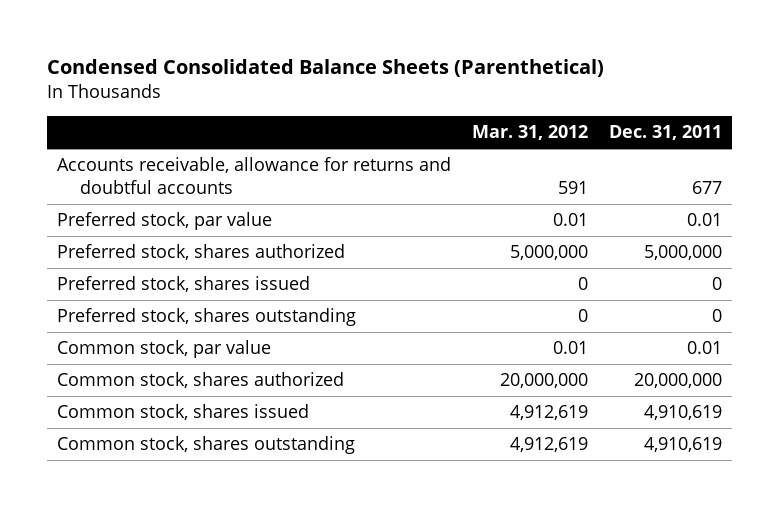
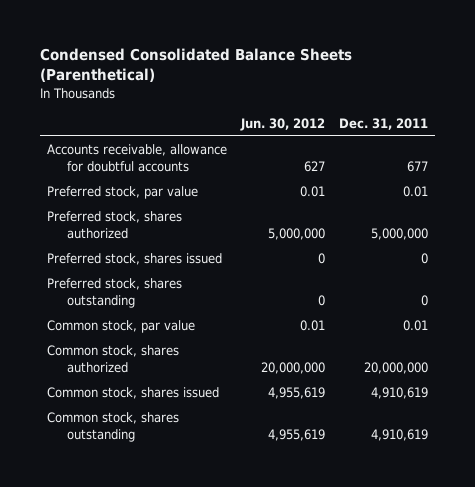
[472,125,589,141] Mar. 31, 2012 -> none
none -> [240,118,326,132] Jun. 30, 2012
[57,157,452,194] Accounts receivable, allowance for returns and doubtful accounts -> [47,144,228,173] Accounts receivable, allowance for doubtful accounts

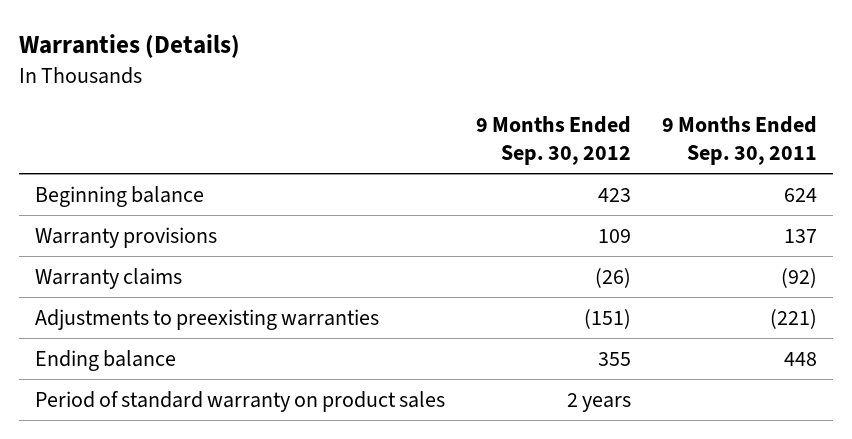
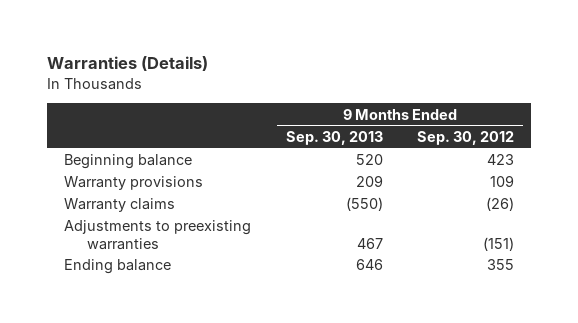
[662,116,818,165] 9 Months Ended Sep. 30, 2011 -> none
none -> [285,130,383,145] Sep. 30, 2013
[34,390,445,412] Period of standard warranty on product sales -> none

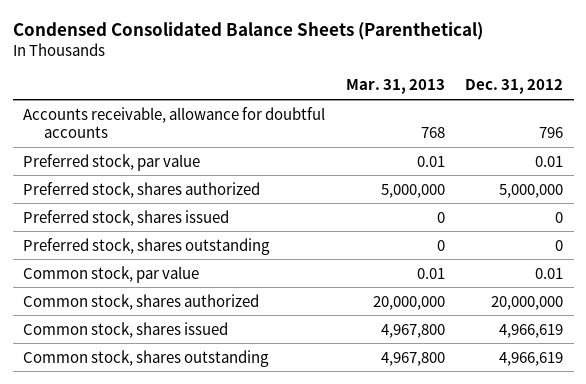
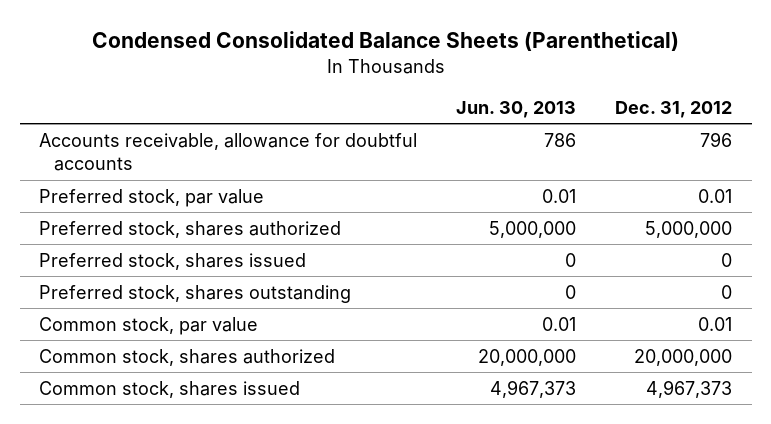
[345,79,445,95] Mar. 31, 2013 -> none
none -> [456,100,577,118] Jun. 30, 2013
[22,349,269,367] Common stock, shares outstanding -> none
[499,323,564,338] 4,966,619 -> [646,379,733,398] 4,967,373

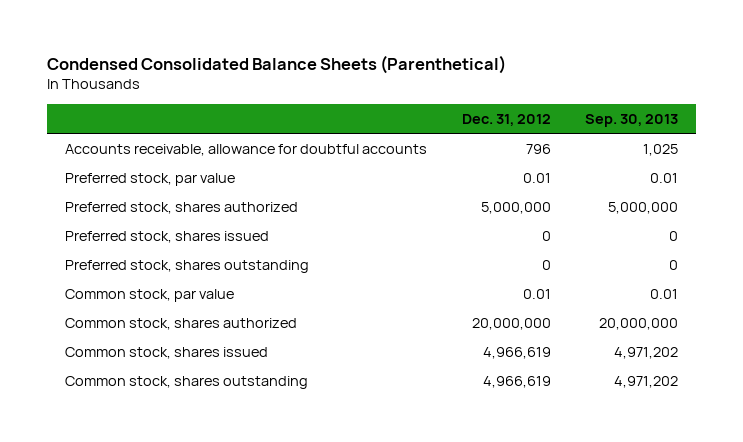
[456,100,577,118] Jun. 30, 2013 -> none
none -> [585,113,679,127] Sep. 30, 2013
[646,379,733,398] 4,967,373 -> [482,346,551,359] 4,966,619
none -> [64,375,308,389] Common stock, shares outstanding

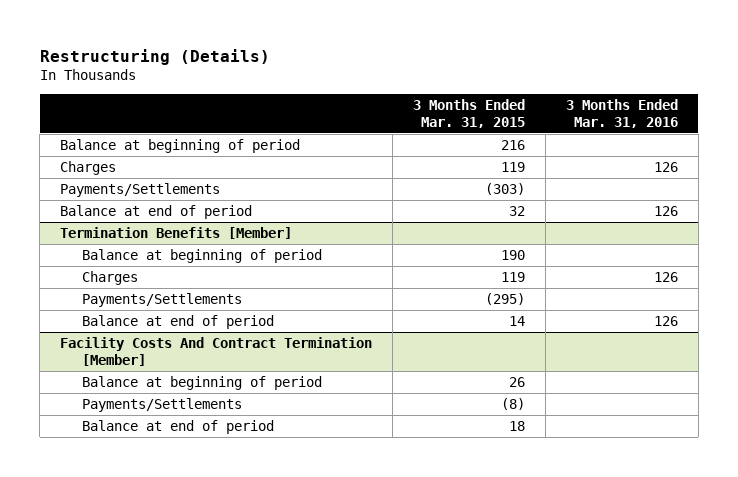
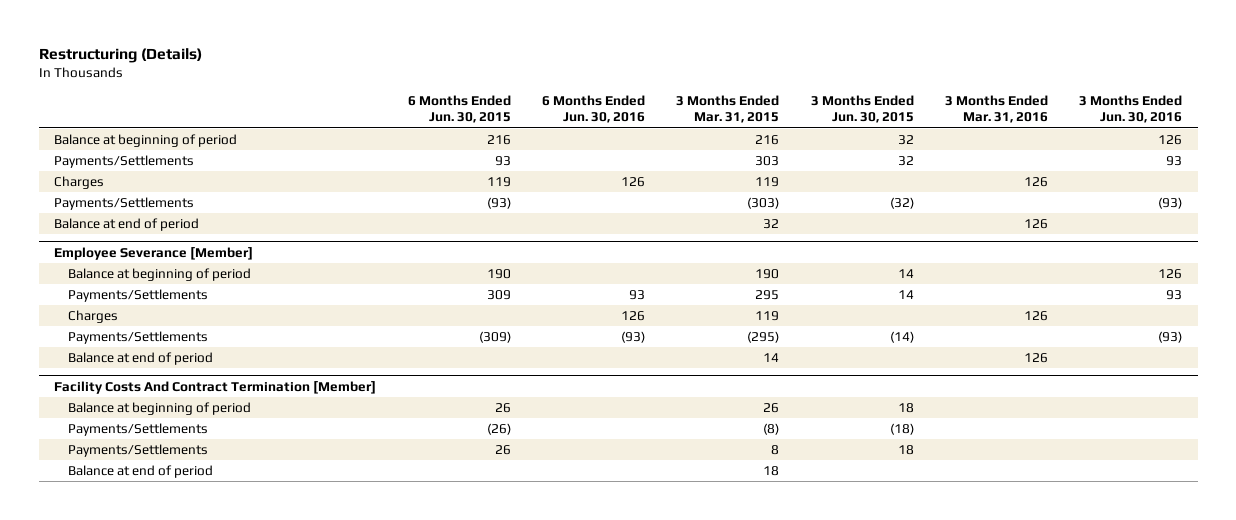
none -> [407,95,511,124] 6 Months Ended Jun. 30, 2015
none -> [541,95,645,124] 6 Months Ended Jun. 30, 2016
none -> [810,95,914,124] 3 Months Ended Jun. 30, 2015
none -> [1079,95,1183,124] 3 Months Ended Jun. 30, 2016
none -> [54,154,195,168] Payments/Settlements
[60,227,293,240] Termination Benefits [Member] -> [54,246,254,260] Employee Severance [Member]
none -> [67,288,208,302] Payments/Settlements
none -> [67,443,208,457] Payments/Settlements

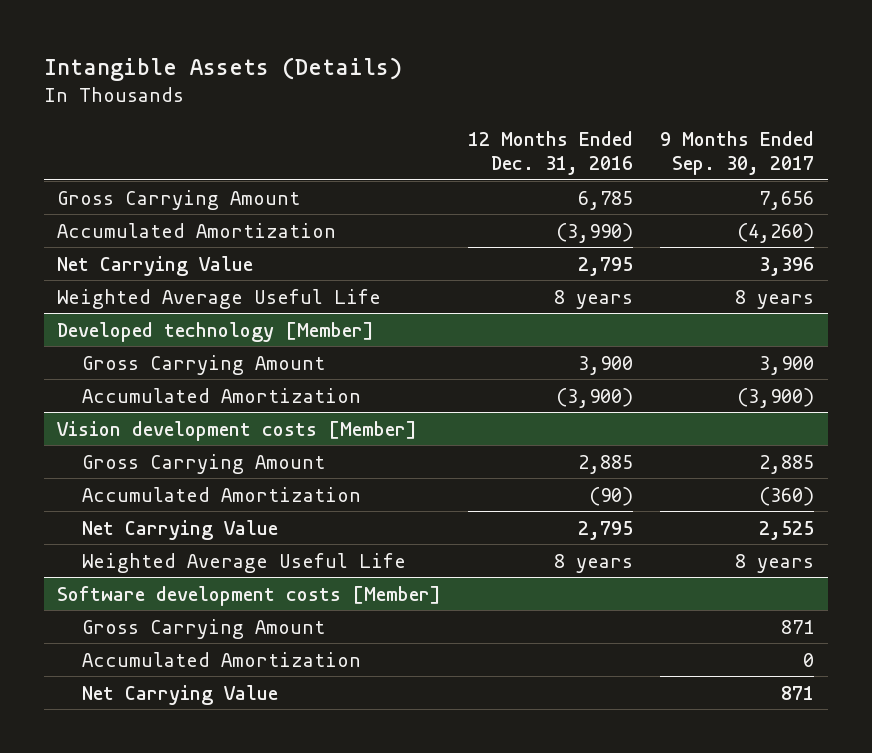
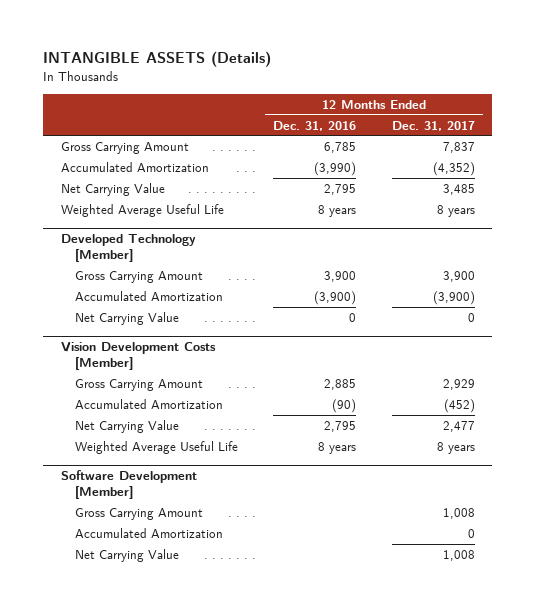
[43,56,402,81] Intangible Assets (Details) -> [43,51,272,68] INTANGIBLE ASSETS (Details)
[660,130,815,176] 9 Months Ended Sep. 30, 2017 -> none
none -> [391,120,475,131] Dec. 31, 2017
[57,321,375,342] Developed technology [Member] -> [60,234,196,263] Developed Technology [Member]
none -> [75,311,180,325] Net Carrying Value
[57,420,418,441] Vision development costs [Member] -> [60,342,216,371] Vision Development Costs [Member]
[57,585,442,606] Software development costs [Member] -> [60,470,197,500] Software Development [Member]

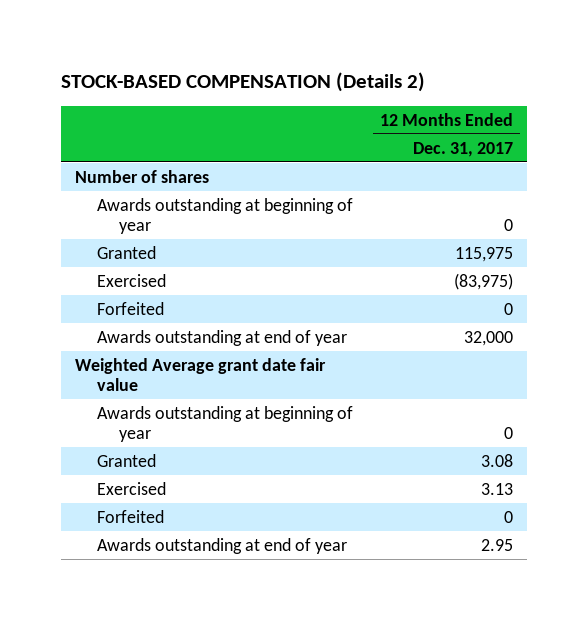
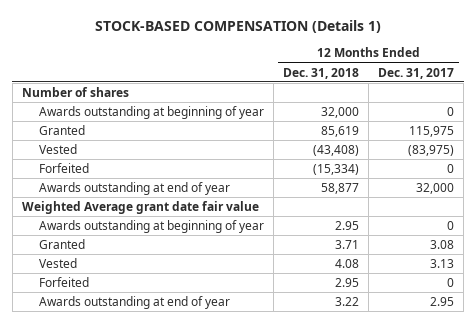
[60,72,425,93] STOCK-BASED COMPENSATION (Details 2) -> [95,20,382,34] STOCK-BASED COMPENSATION (Details 1)
none -> [282,67,359,79] Dec. 31, 2018
[96,273,166,287] Exercised -> [38,144,77,155] Vested
[96,481,166,495] Exercised -> [38,258,77,269] Vested

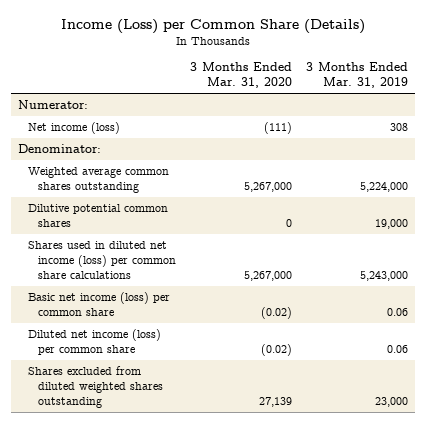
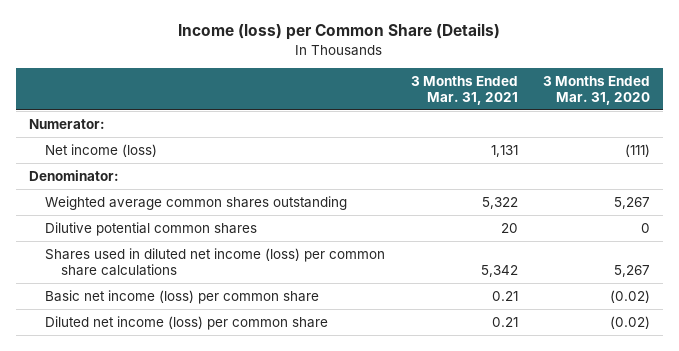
[60,18,365,34] Income (Loss) per Common Share (Details) -> [178,23,501,41] Income (loss) per Common Share (Details)
[305,62,408,89] 3 Months Ended Mar. 31, 2019 -> none
none -> [410,75,518,105] 3 Months Ended Mar. 31, 2021
[244,181,293,192] 5,267,000 -> [614,196,651,209] 5,267
[244,270,293,281] 5,267,000 -> [614,264,651,277] 5,267
[28,365,164,408] Shares excluded from diluted weighted shares outstanding -> none

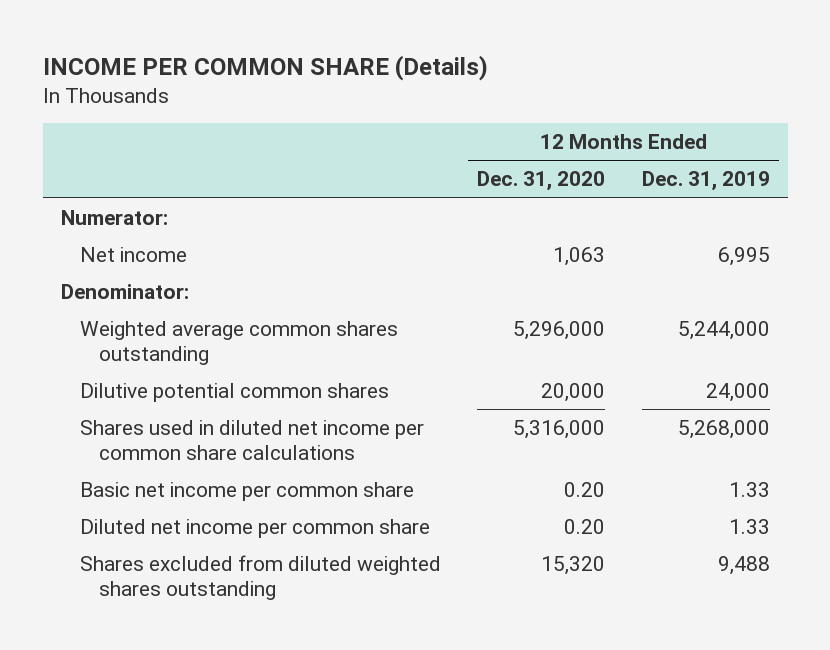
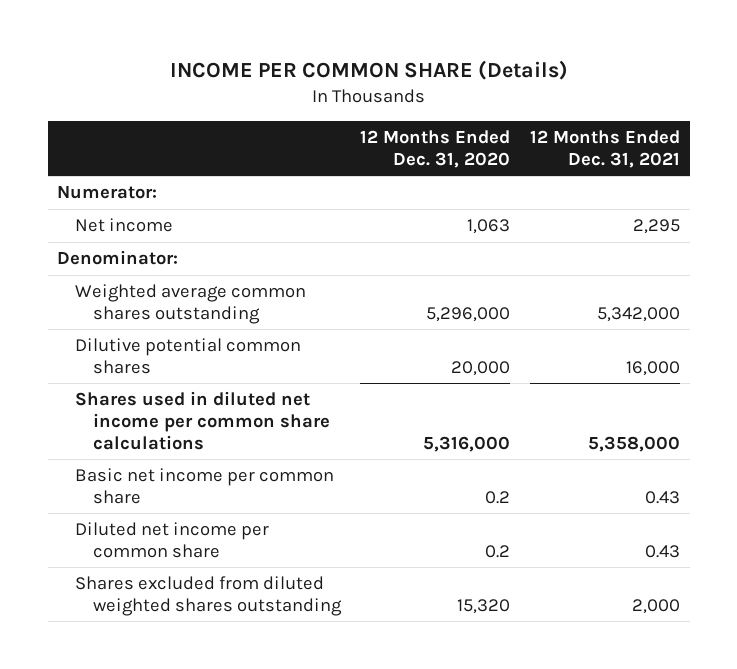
[641,171,770,192] Dec. 31, 2019 -> none
none -> [529,129,680,168] 12 Months Ended Dec. 31, 2021
[564,481,606,497] 0.20 -> [485,491,511,505] 0.2
[564,518,606,534] 0.20 -> [485,545,511,559] 0.2

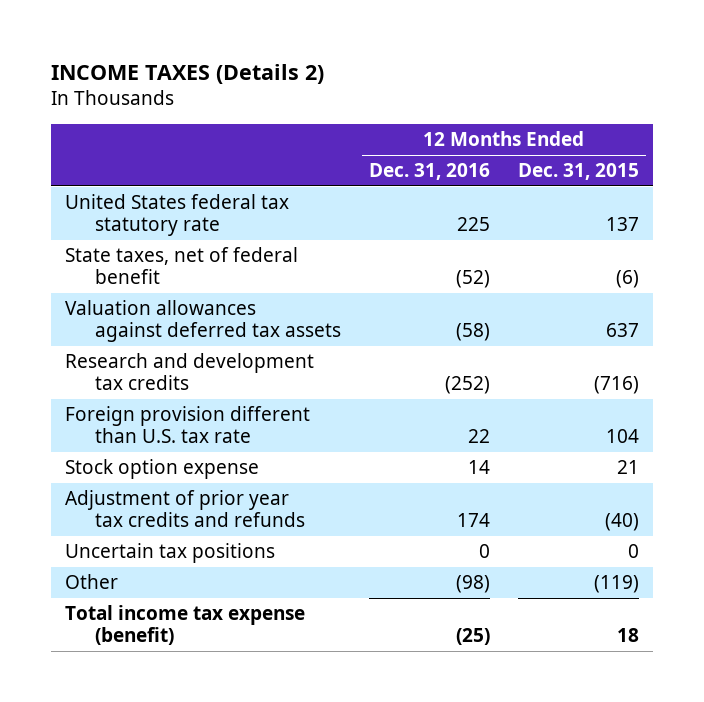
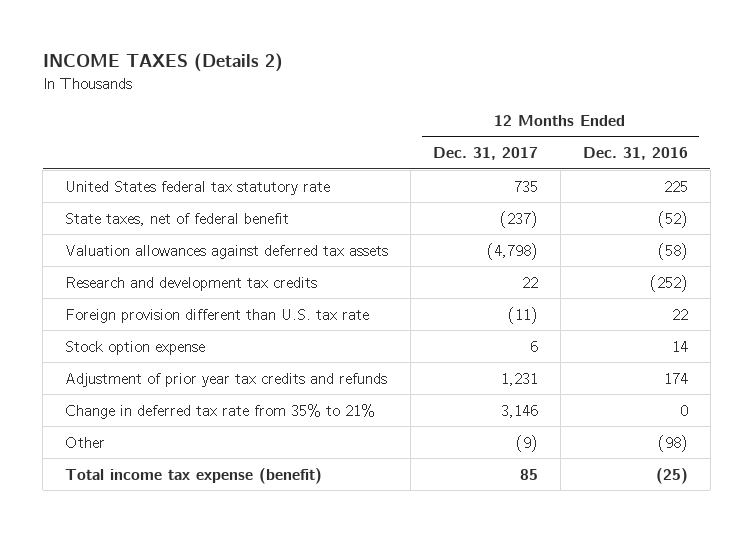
[517,163,639,181] Dec. 31, 2015 -> none
none -> [432,147,538,161] Dec. 31, 2017
[64,543,275,564] Uncertain tax positions -> none
none -> [65,403,376,419] Change in deferred tax rate from 35% to 21%

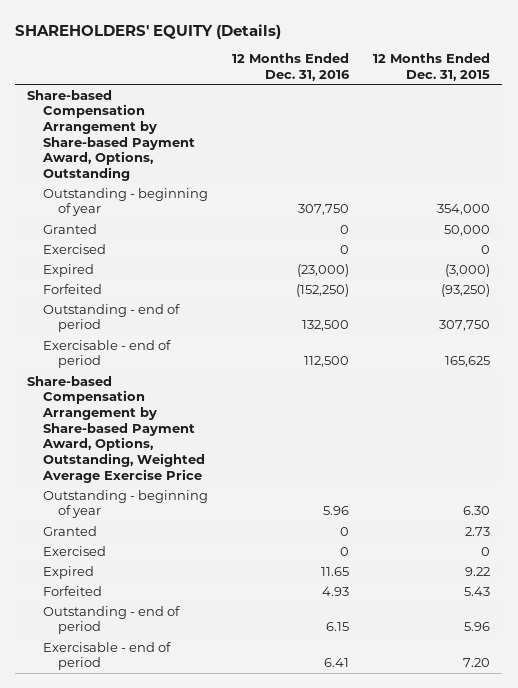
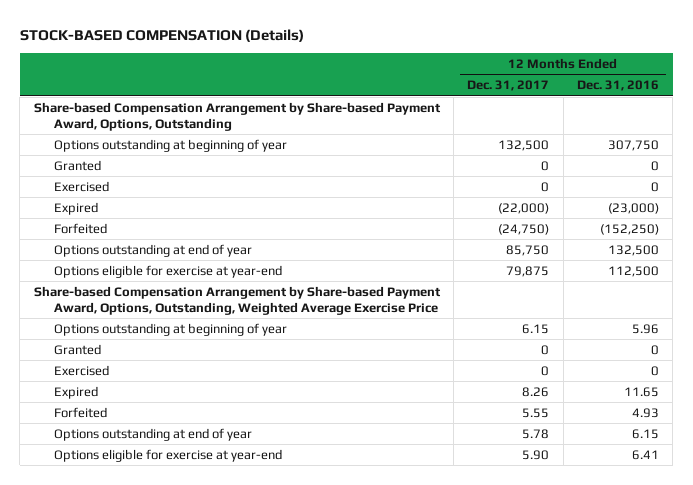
[15,23,282,39] SHAREHOLDERS' EQUITY (Details) -> [19,29,304,43] STOCK-BASED COMPENSATION (Details)
[373,53,491,81] 12 Months Ended Dec. 31, 2015 -> none
none -> [467,80,550,92] Dec. 31, 2017
[42,187,208,217] Outstanding - beginning of year -> [54,138,288,152] Options outstanding at beginning of year
[42,303,180,333] Outstanding - end of period -> [54,243,253,257] Options outstanding at end of year
[42,339,171,369] Exercisable - end of period -> [54,264,283,278] Options eligible for exercise at year-end
[42,489,208,519] Outstanding - beginning of year -> [54,322,288,336] Options outstanding at beginning of year
[42,605,180,635] Outstanding - end of period -> [54,427,253,441] Options outstanding at end of year
[42,641,171,671] Exercisable - end of period -> [54,448,283,462] Options eligible for exercise at year-end

